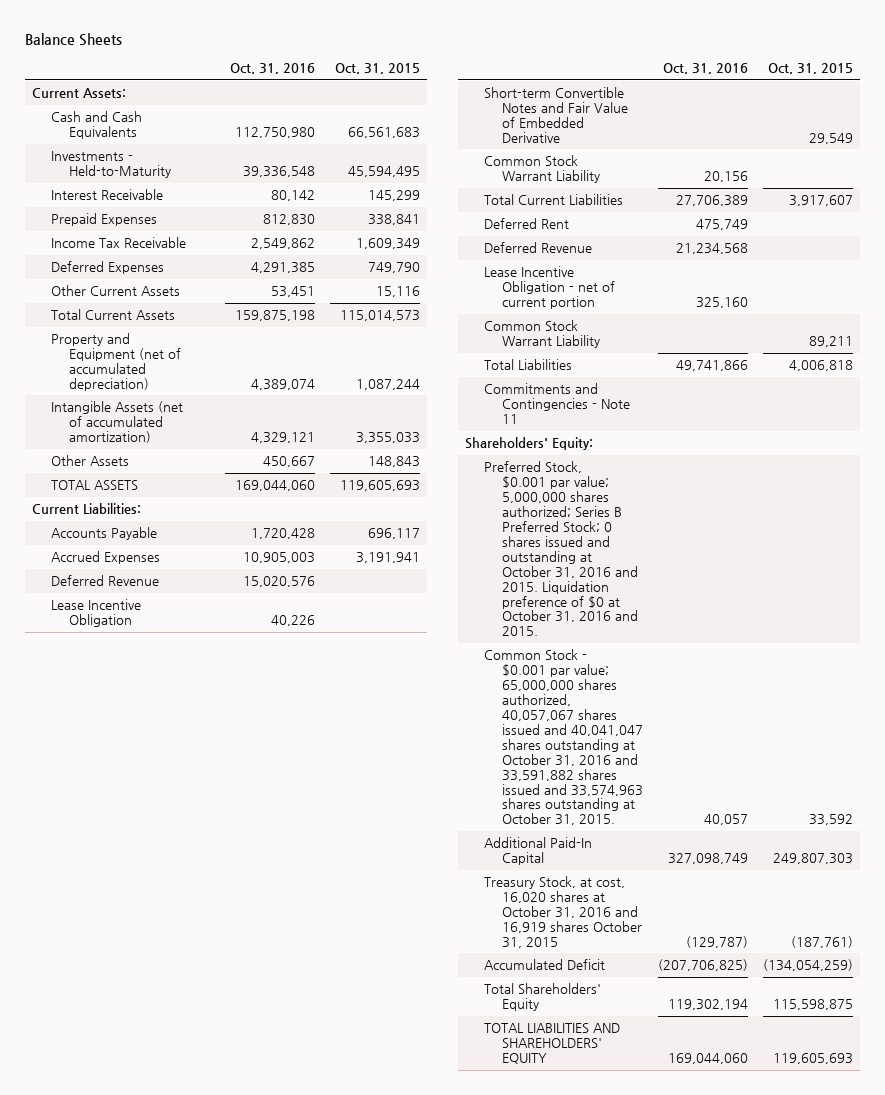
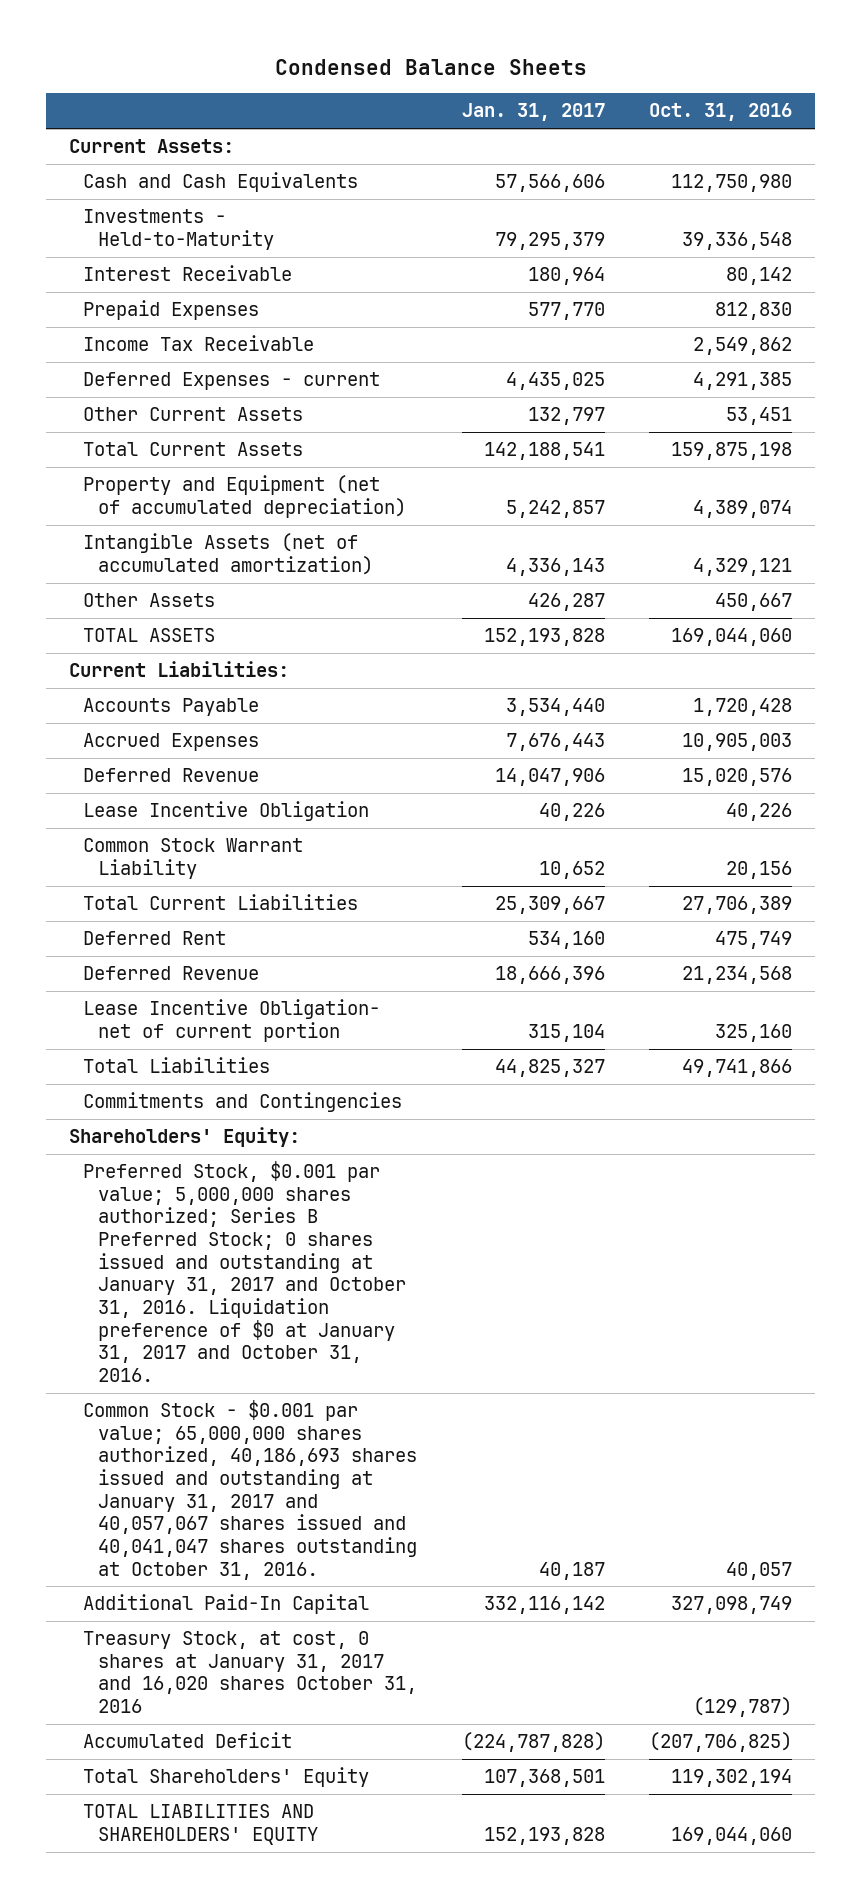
[24,32,122,46] Balance Sheets -> [274,58,587,75] Condensed Balance Sheets
[334,63,420,75] Oct. 31, 2015 -> none
none -> [461,103,605,122] Jan. 31, 2017
[50,261,164,275] Deferred Expenses -> [83,372,381,391] Deferred Expenses - current
[483,87,628,143] Short-term Convertible Notes and Fair Value of Embedded Derivative -> none
[483,320,600,349] Common Stock Warrant Liability -> none
[483,266,615,310] Lease Incentive Obligation - net of current portion -> [83,999,381,1042] Lease Incentive Obligation- net of current portion
[483,383,630,425] Commitments and Contingencies - Note 11 -> [83,1092,403,1113] Commitments and Contingencies
[483,461,638,637] Preferred Stock, $0.001 par value; 5,000,000 shares authorized; Series B Preferred Stock; 0 shares issued and outstanding at October 31, 2016 and 2015. Liquidation preference of $0 at October 31, 2016 and 2015. -> [83,1161,406,1382] Preferred Stock, $0.001 par value; 5,000,000 shares authorized; Series B Preferred Stock; 0 shares issued and outstanding at January 31, 2017 and October 31, 2016. Liquidation preference of $0 at January 31, 2017 and October 31, 2016.
[483,649,643,826] Common Stock - $0.001 par value; 65,000,000 shares authorized, 40,057,067 shares issued and 40,041,047 shares outstanding at October 31, 2016 and 33,591,882 shares issued and 33,574,963 shares outstanding at October 31, 2015. -> [83,1400,417,1580] Common Stock - $0.001 par value; 65,000,000 shares authorized, 40,186,693 shares issued and outstanding at January 31, 2017 and 40,057,067 shares issued and 40,041,047 shares outstanding at October 31, 2016.
[483,876,642,948] Treasury Stock, at cost, 16,020 shares at October 31, 2016 and 16,919 shares October 31, 2015 -> [83,1631,417,1714] Treasury Stock, at cost, 0 shares at January 31, 2017 and 16,020 shares October 31, 2016

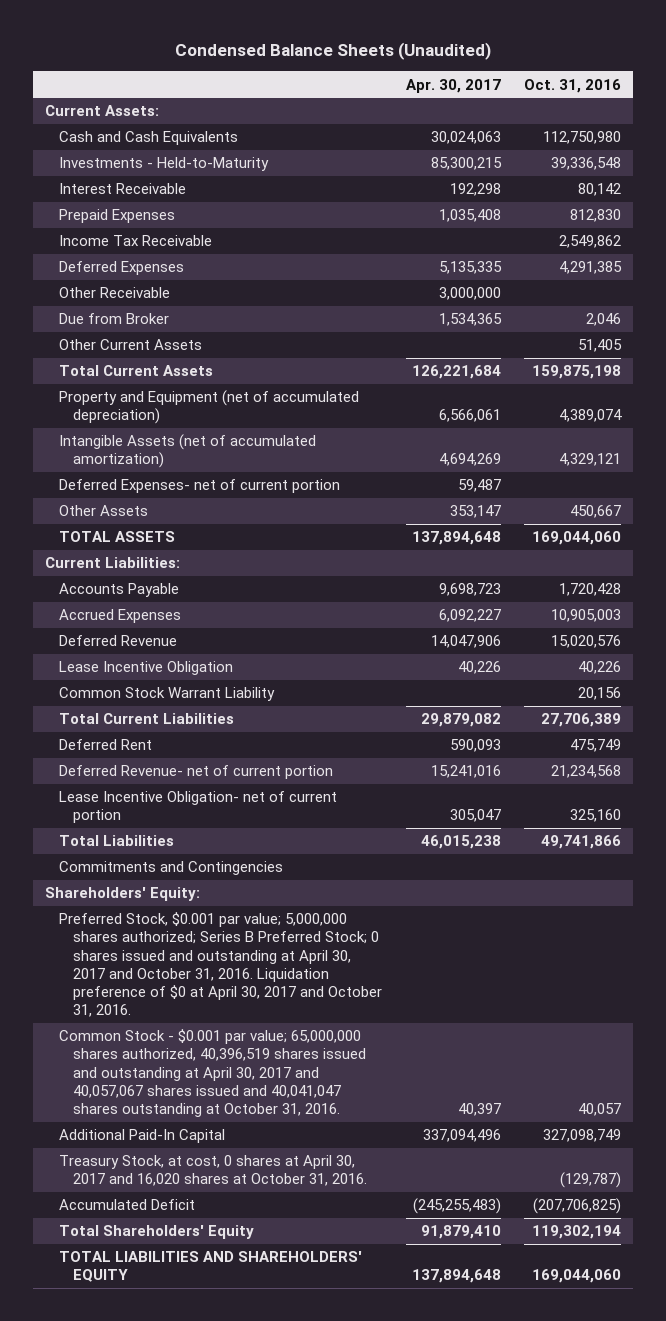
[274,58,587,75] Condensed Balance Sheets -> [174,42,491,61] Condensed Balance Sheets (Unaudited)
[461,103,605,122] Jan. 31, 2017 -> none
none -> [405,78,501,93] Apr. 30, 2017
[83,372,381,391] Deferred Expenses - current -> [59,261,185,276] Deferred Expenses
none -> [59,287,171,299] Other Receivable
none -> [59,313,170,325] Due from Broker
[726,407,793,426] 53,451 -> [577,339,622,353] 51,405
none -> [59,479,341,494] Deferred Expenses- net of current portion
[83,966,260,981] Deferred Revenue -> [59,765,334,780] Deferred Revenue- net of current portion
[83,1161,406,1382] Preferred Stock, $0.001 par value; 5,000,000 shares authorized; Series B Preferred Stock; 0 shares issued and outstanding at January 31, 2017 and October 31, 2016. Liquidation preference of $0 at January 31, 2017 and October 31, 2016. -> [59,912,383,1017] Preferred Stock, $0.001 par value; 5,000,000 shares authorized; Series B Preferred Stock; 0 shares issued and outstanding at April 30, 2017 and October 31, 2016. Liquidation preference of $0 at April 30, 2017 and October 31, 2016.
[83,1400,417,1580] Common Stock - $0.001 par value; 65,000,000 shares authorized, 40,186,693 shares issued and outstanding at January 31, 2017 and 40,057,067 shares issued and 40,041,047 shares outstanding at October 31, 2016. -> [59,1029,367,1117] Common Stock - $0.001 par value; 65,000,000 shares authorized, 40,396,519 shares issued and outstanding at April 30, 2017 and 40,057,067 shares issued and 40,041,047 shares outstanding at October 31, 2016.
[83,1631,417,1714] Treasury Stock, at cost, 0 shares at January 31, 2017 and 16,020 shares October 31, 2016 -> [59,1155,368,1187] Treasury Stock, at cost, 0 shares at April 30, 2017 and 16,020 shares at October 31, 2016.

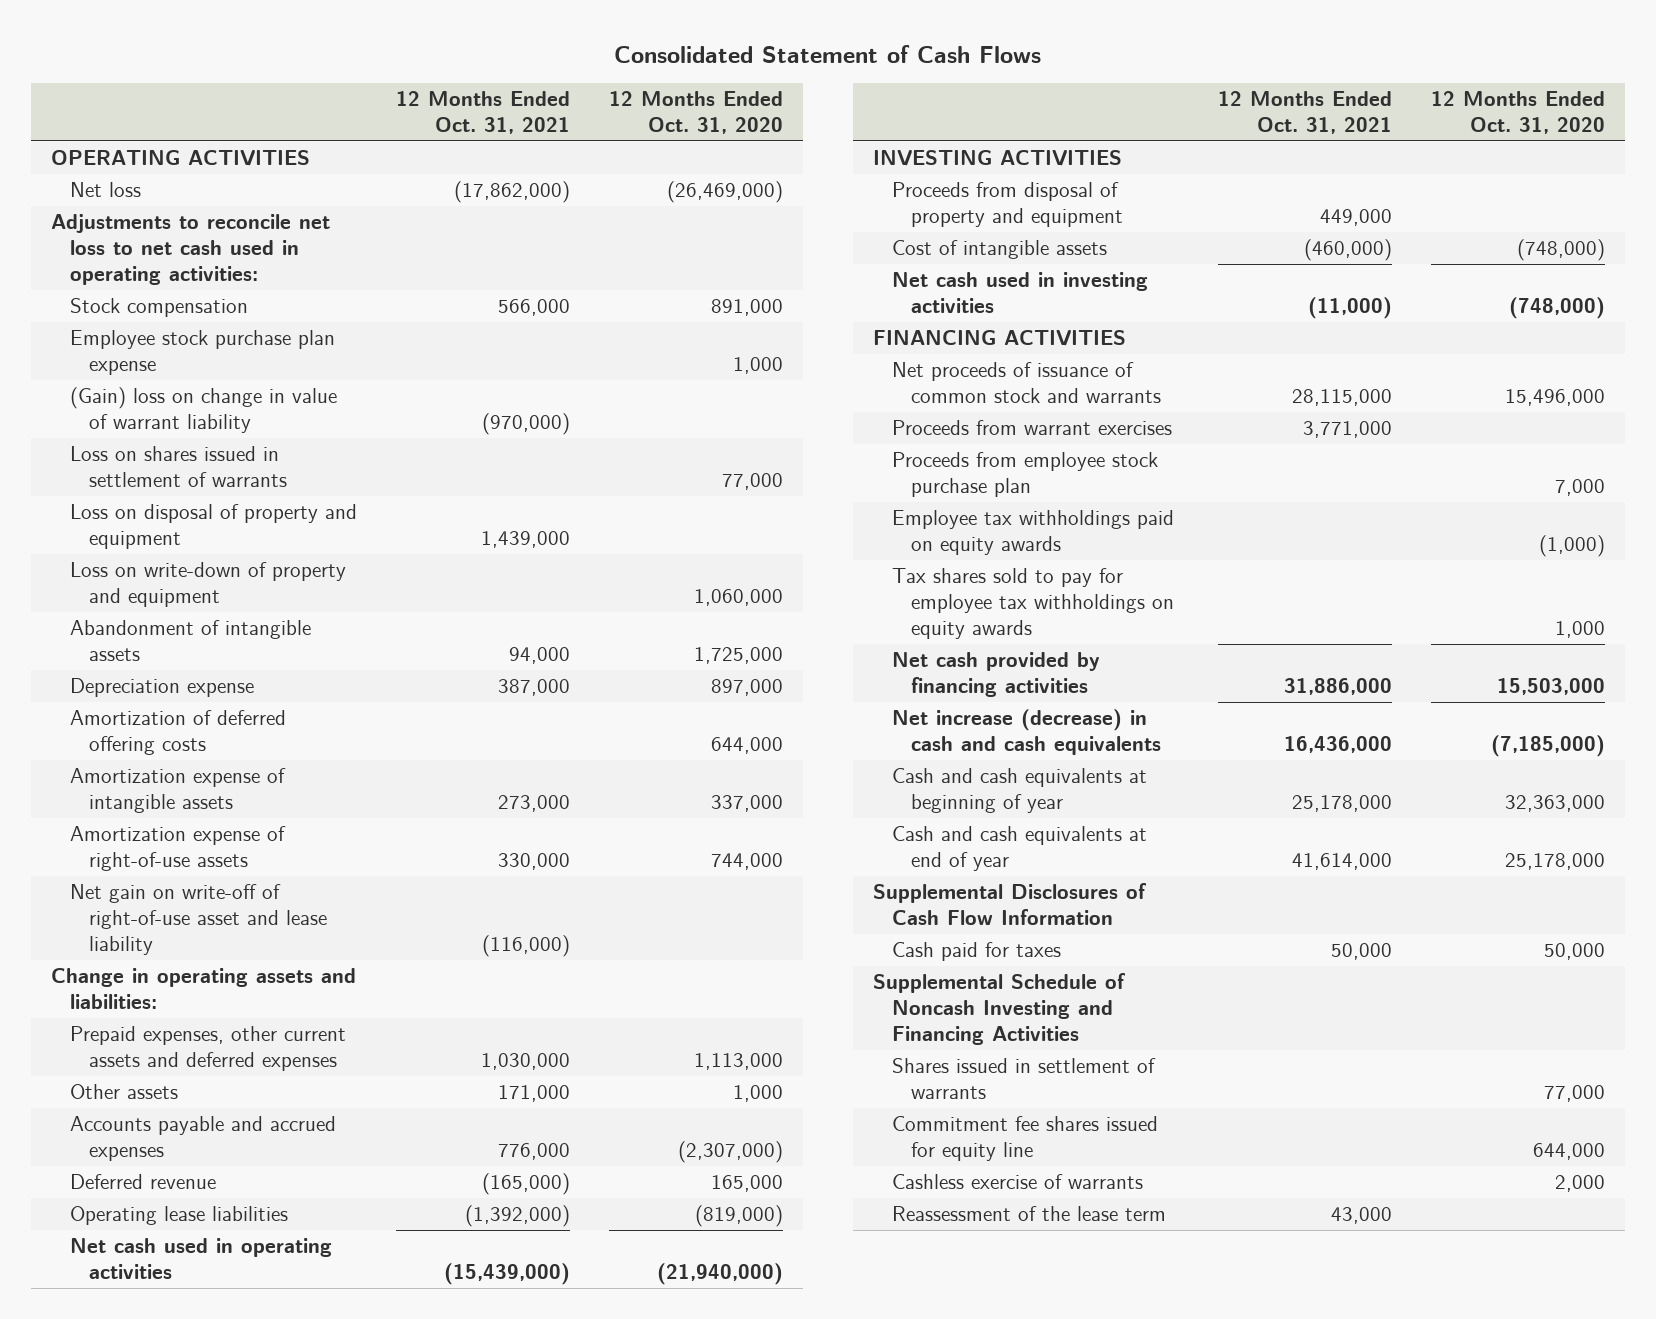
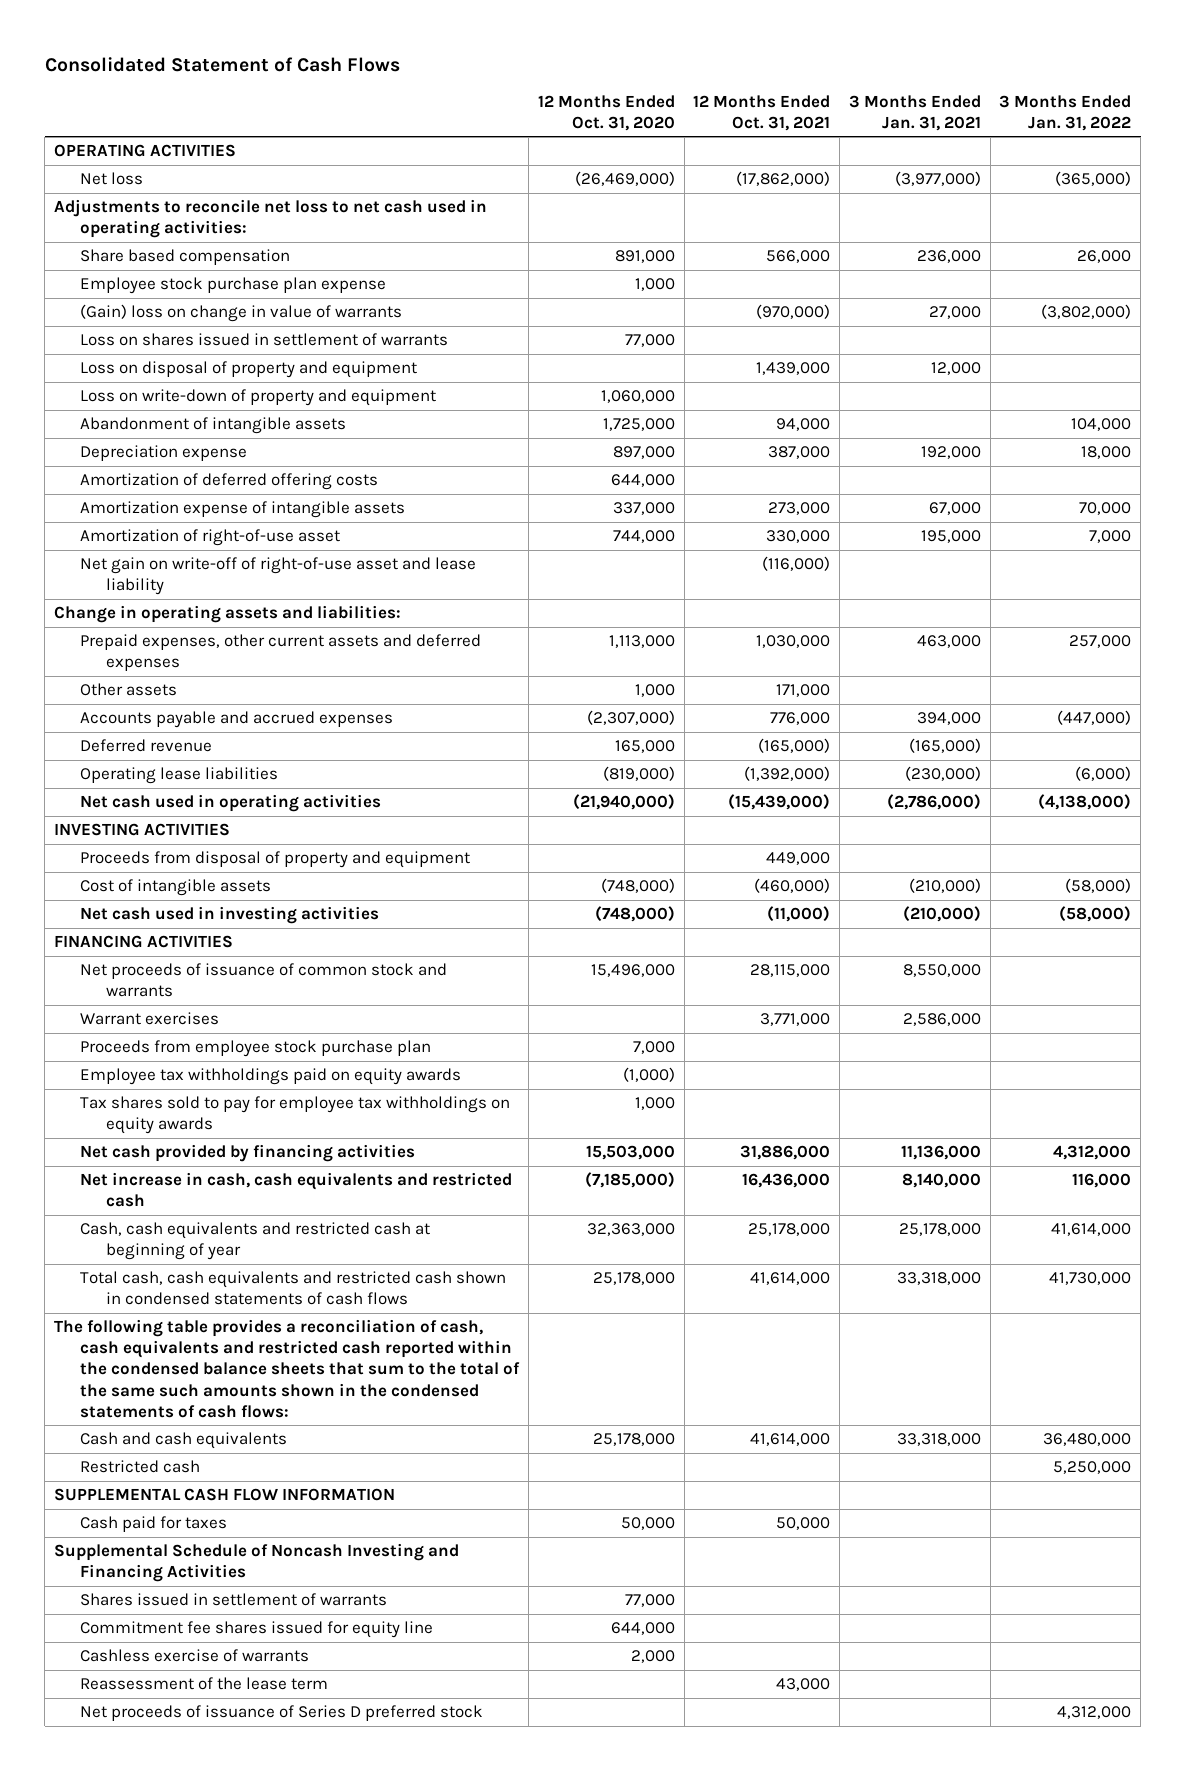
none -> [848,94,981,131] 3 Months Ended Jan. 31, 2021
none -> [999,94,1132,131] 3 Months Ended Jan. 31, 2022
[69,298,248,318] Stock compensation -> [80,249,291,266] Share based compensation
[69,387,337,434] (Gain) loss on change in value of warrant liability -> [80,304,403,323] (Gain) loss on change in value of warrants
[69,826,286,872] Amortization expense of right-of-use assets -> [80,529,341,547] Amortization of right-of-use asset
[892,420,1173,436] Proceeds from warrant exercises -> [80,1012,220,1026] Warrant exercises
[892,709,1162,756] Net increase (decrease) in cash and cash equivalents -> [80,1172,513,1208] Net increase in cash, cash equivalents and restricted cash
[892,768,1148,814] Cash and cash equivalents at beginning of year -> [80,1222,431,1261] Cash, cash equivalents and restricted cash at beginning of year
[892,826,1148,872] Cash and cash equivalents at end of year -> [80,1271,507,1306] Total cash, cash equivalents and restricted cash shown in condensed statements of cash flows
none -> [54,1319,521,1418] The following table provides a reconciliation of cash, cash equivalents and restricted cash reported within the condensed balance sheets that sum to the total of the same such amounts shown in the condensed statements of cash flows:
none -> [80,1432,288,1450] Cash and cash equivalents
none -> [80,1460,201,1474] Restricted cash
[872,883,1146,926] Supplemental Disclosures of Cash Flow Information -> [54,1488,396,1502] SUPPLEMENTAL CASH FLOW INFORMATION
none -> [80,1705,484,1722] Net proceeds of issuance of Series D preferred stock

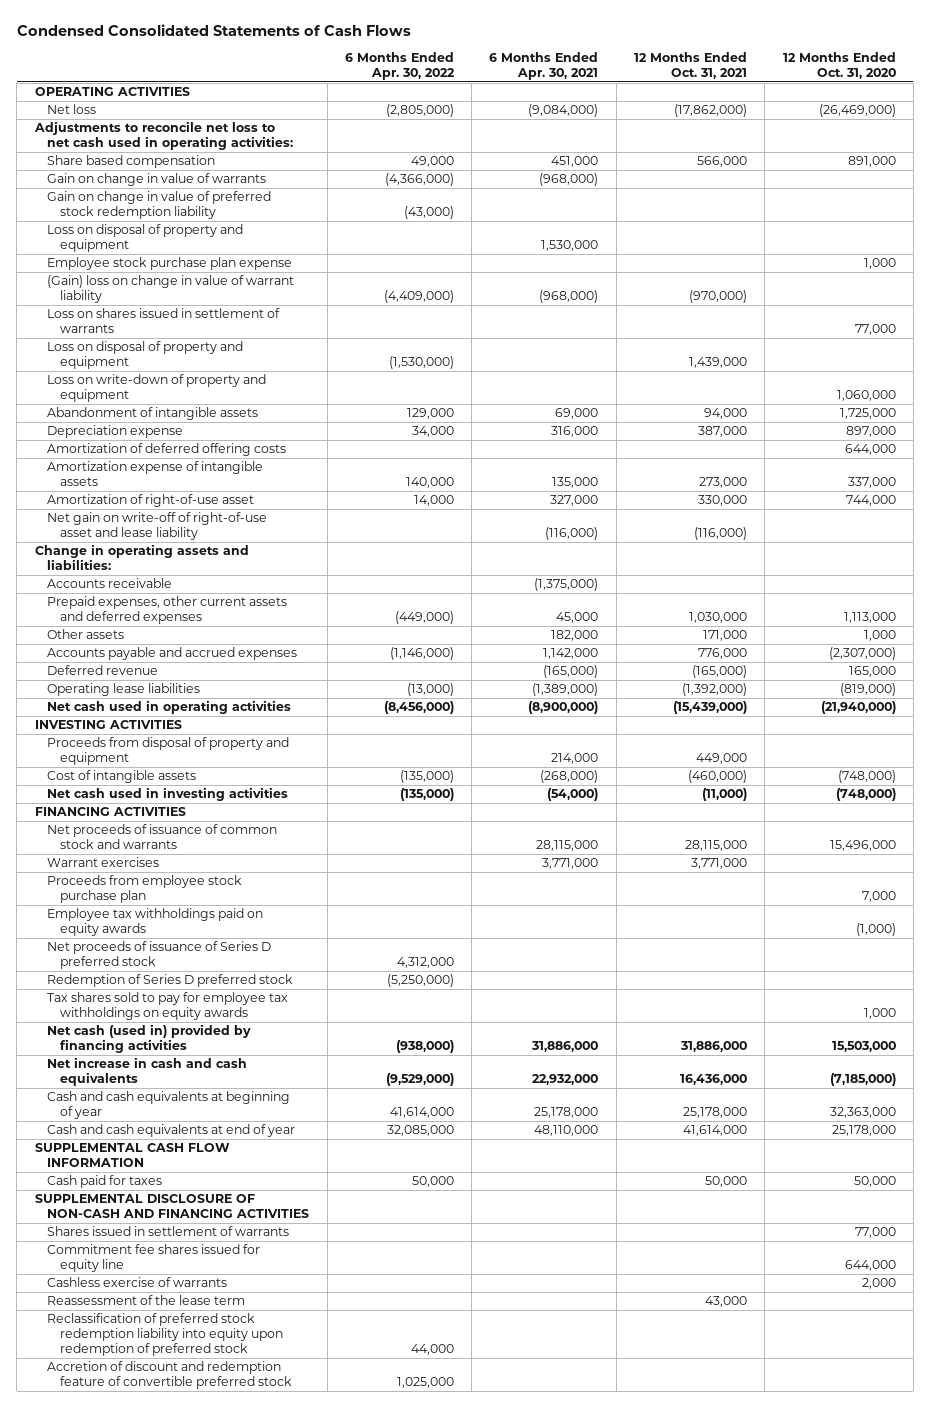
[44,56,400,72] Consolidated Statement of Cash Flows -> [16,24,411,37] Condensed Consolidated Statements of Cash Flows
[848,94,981,131] 3 Months Ended Jan. 31, 2021 -> none
[999,94,1132,131] 3 Months Ended Jan. 31, 2022 -> none
none -> [344,52,455,81] 6 Months Ended Apr. 30, 2022
none -> [489,52,599,81] 6 Months Ended Apr. 30, 2021
none -> [47,173,267,187] Gain on change in value of warrants
none -> [47,191,272,220] Gain on change in value of preferred stock redemption liability
none -> [47,224,244,253] Loss on disposal of property and equipment
[80,304,403,323] (Gain) loss on change in value of warrants -> [47,275,295,304] (Gain) loss on change in value of warrant liability
none -> [47,578,173,589] Accounts receivable
[80,1705,484,1722] Net proceeds of issuance of Series D preferred stock -> [47,941,272,970] Net proceeds of issuance of Series D preferred stock
none -> [47,974,294,988] Redemption of Series D preferred stock
[54,1319,521,1418] The following table provides a reconciliation of cash, cash equivalents and restricted cash reported within the condensed balance sheets that sum to the total of the same such amounts shown in the condensed statements of cash flows: -> none
[80,1432,288,1450] Cash and cash equivalents -> none
[80,1460,201,1474] Restricted cash -> none
[80,1144,416,1163] Net cash provided by financing activities -> [47,1024,252,1054] Net cash (used in) provided by financing activities
[80,1172,513,1208] Net increase in cash, cash equivalents and restricted cash -> [47,1057,248,1087] Net increase in cash and cash equivalents
[80,1222,431,1261] Cash, cash equivalents and restricted cash at beginning of year -> [47,1091,291,1120] Cash and cash equivalents at beginning of year
[80,1271,507,1306] Total cash, cash equivalents and restricted cash shown in condensed statements of cash flows -> [47,1124,296,1138] Cash and cash equivalents at end of year
[54,1543,460,1583] Supplemental Schedule of Noncash Investing and Financing Activities -> [34,1194,310,1219] SUPPLEMENTAL DISCLOSURE OF NON-CASH AND FINANCING ACTIVITIES
none -> [47,1313,283,1356] Reclassification of preferred stock redemption liability into equity upon redemption of preferred stock
none -> [47,1361,292,1390] Accretion of discount and redemption feature of convertible preferred stock

